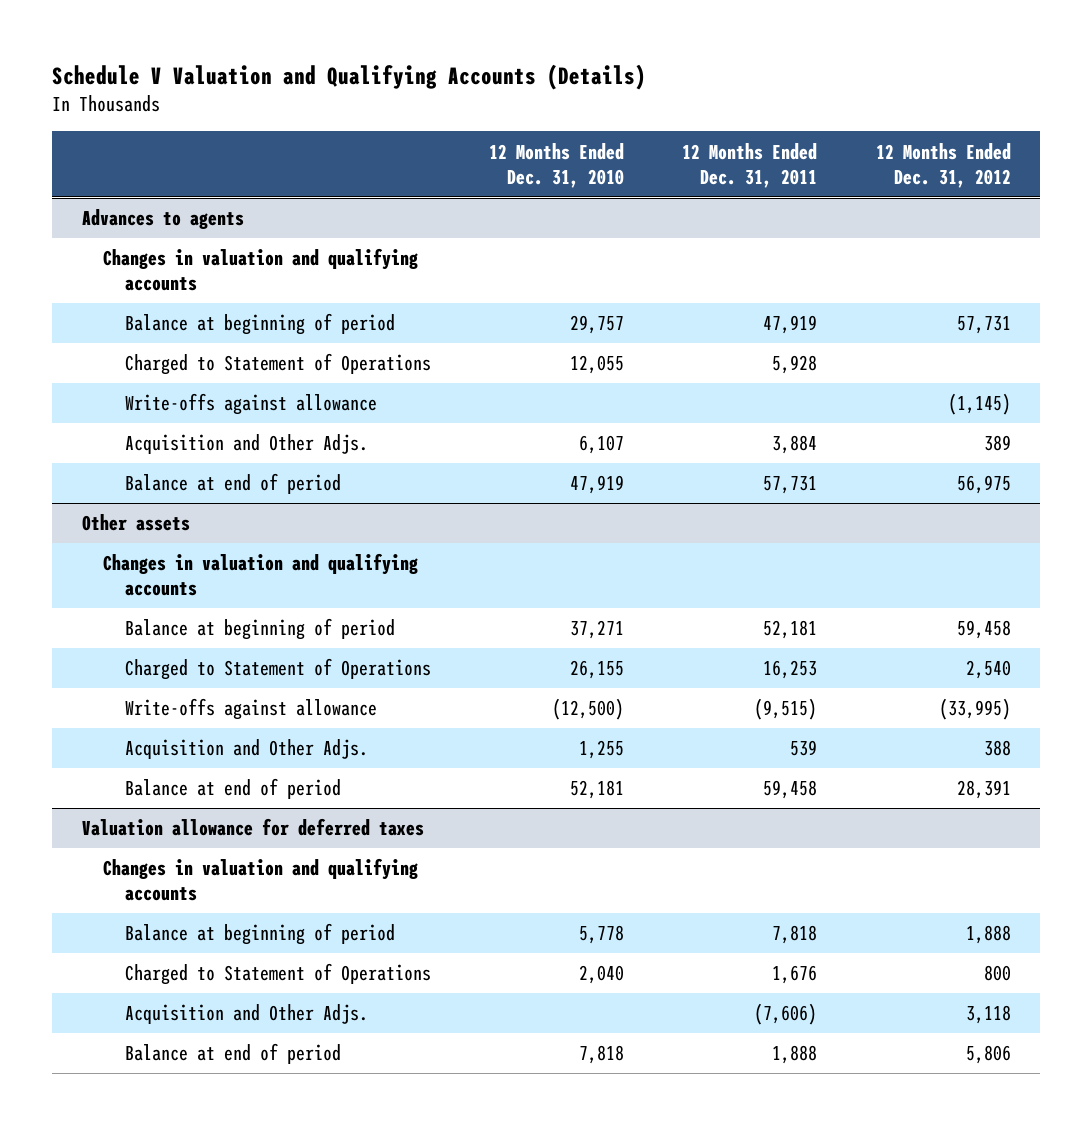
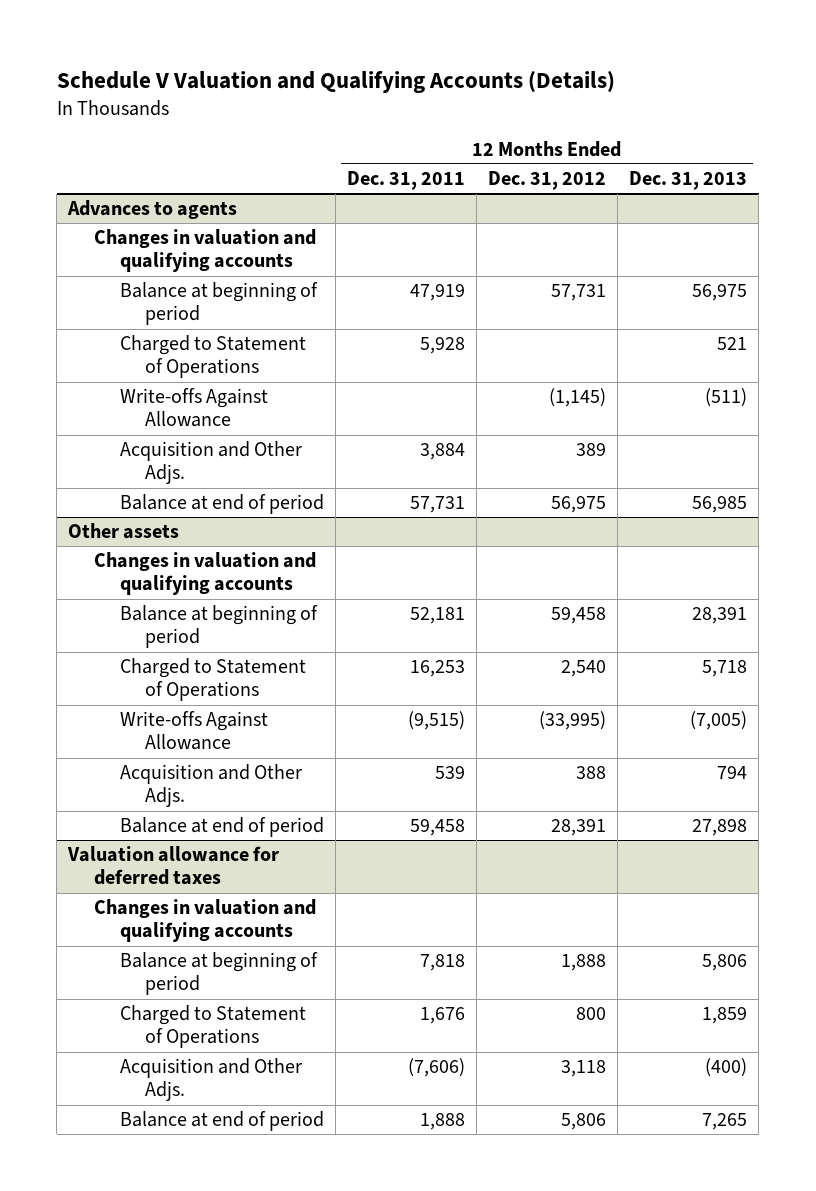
[488,142,624,188] 12 Months Ended Dec. 31, 2010 -> none
none -> [629,171,748,191] Dec. 31, 2013
[124,393,377,416] Write-offs against allowance -> [119,388,268,428] Write-offs Against Allowance
[124,698,377,721] Write-offs against allowance -> [119,711,268,751] Write-offs Against Allowance

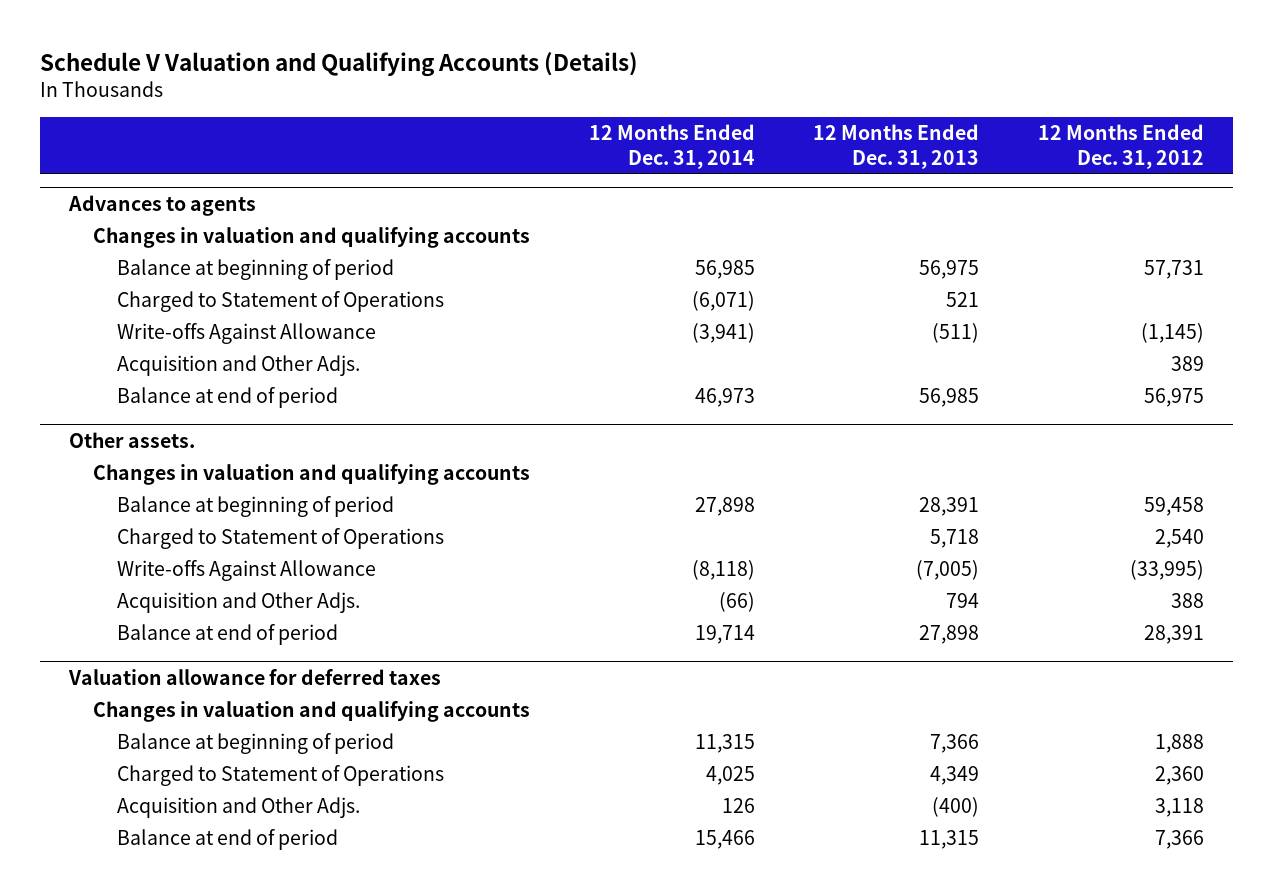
[346,171,465,191] Dec. 31, 2011 -> none
none -> [588,123,755,169] 12 Months Ended Dec. 31, 2014
[68,523,180,540] Other assets -> [69,431,196,448] Other assets.
[702,954,748,972] 5,806 -> [930,734,980,754] 7,366
[576,1007,607,1021] 800 -> [1154,766,1204,786] 2,360
[702,1007,748,1025] 1,859 -> [930,766,980,786] 4,349
[561,1113,607,1131] 5,806 -> [1154,830,1204,850] 7,366
[702,1113,748,1131] 7,265 -> [919,830,980,850] 11,315

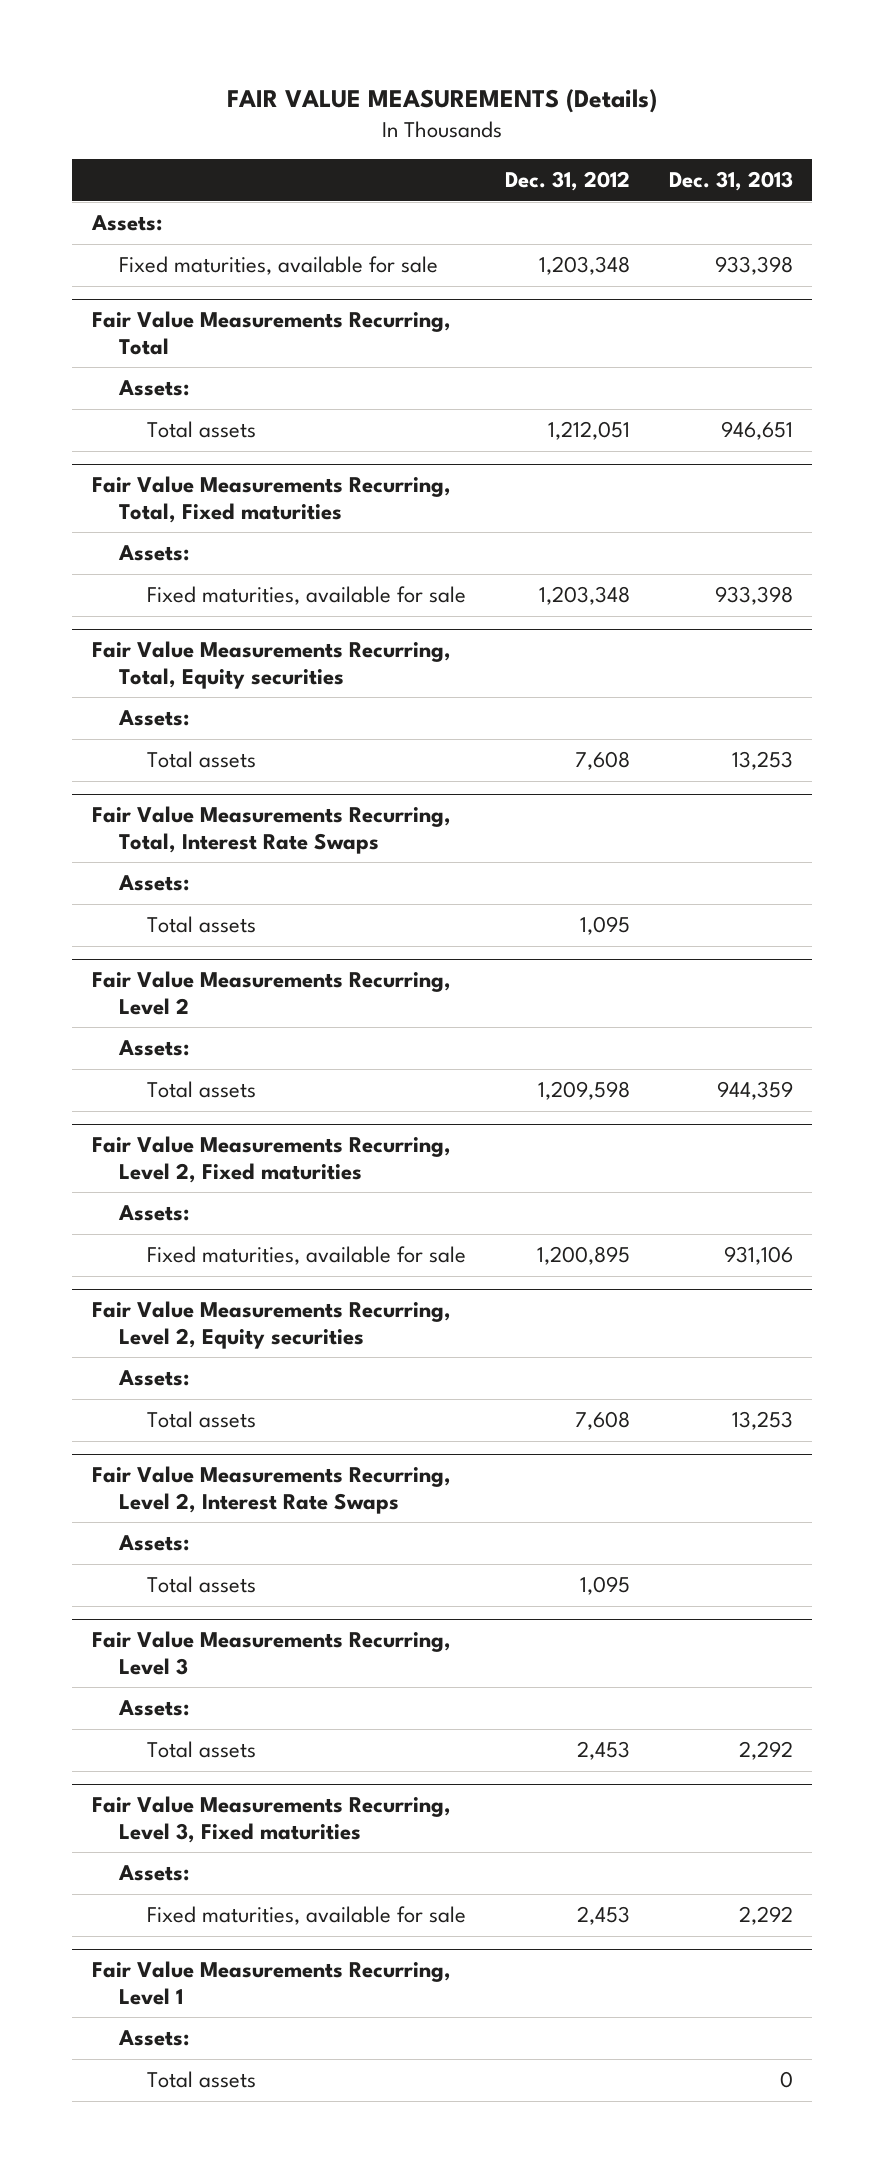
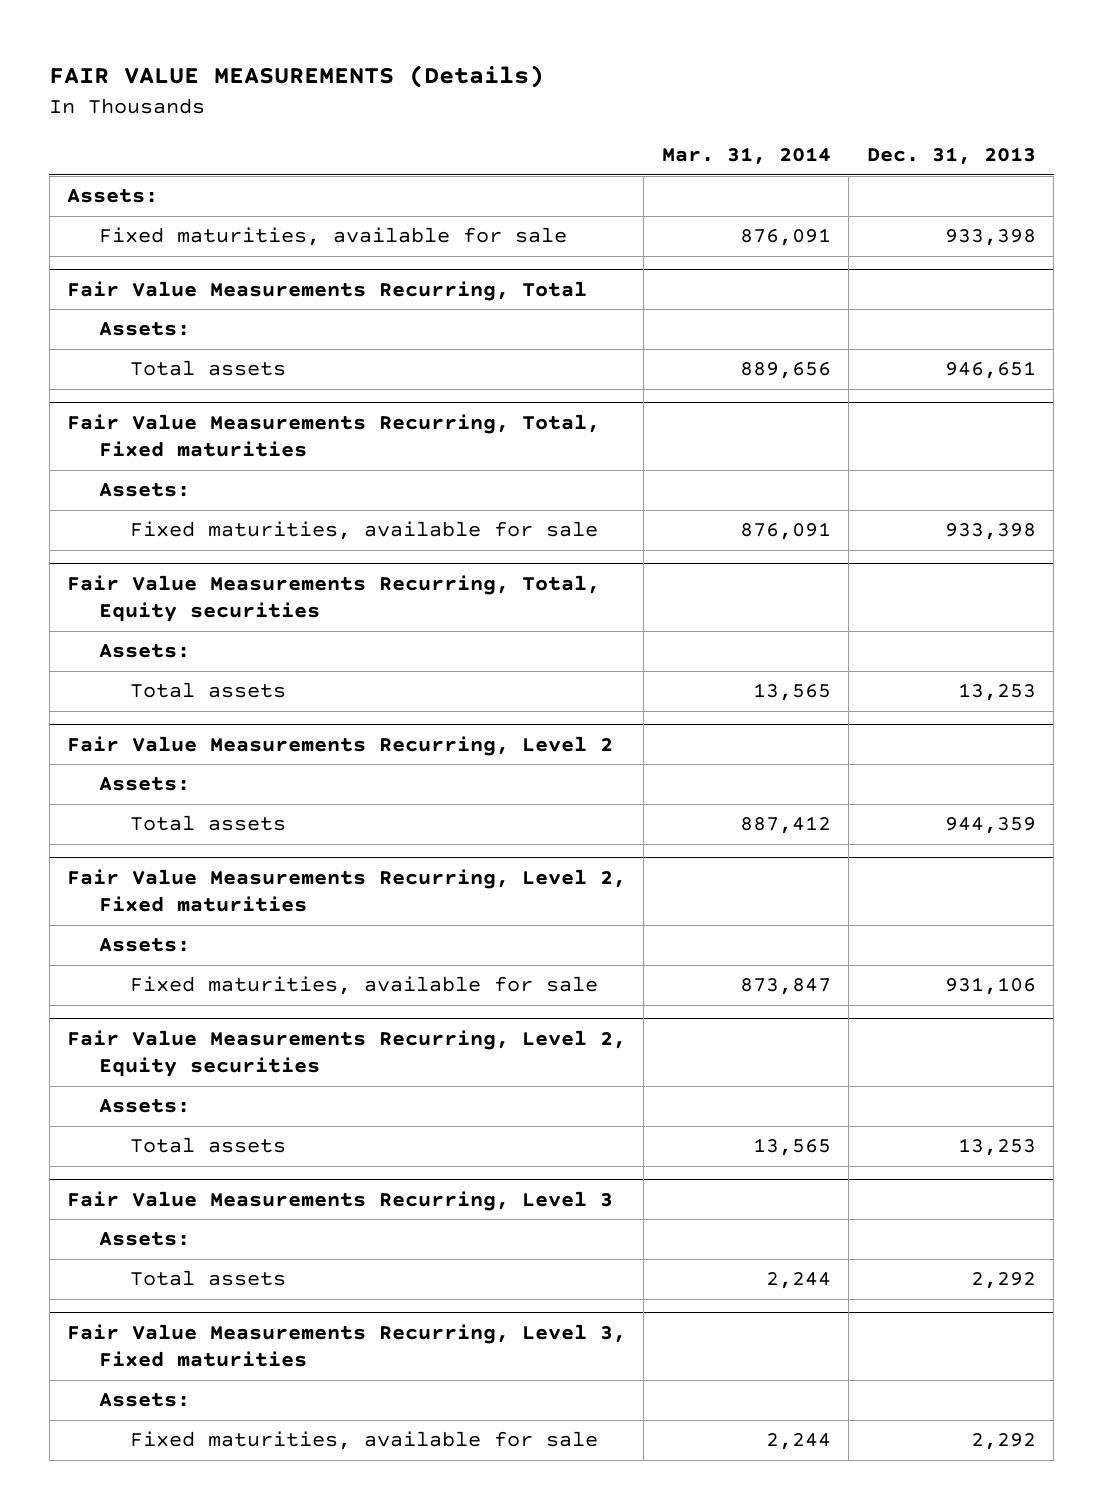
[504,171,630,192] Dec. 31, 2012 -> none
none -> [661,147,831,166] Mar. 31, 2014
[91,806,451,854] Fair Value Measurements Recurring, Total, Interest Rate Swaps -> none
[118,875,190,892] Assets: -> none
[146,916,256,934] Total assets -> none
[91,1466,451,1514] Fair Value Measurements Recurring, Level 2, Interest Rate Swaps -> none
[118,1535,190,1552] Assets: -> none
[146,1576,256,1594] Total assets -> none
[91,1961,451,2005] Fair Value Measurements Recurring, Level 1 -> none
[118,2030,190,2047] Assets: -> none
[146,2071,256,2089] Total assets -> none

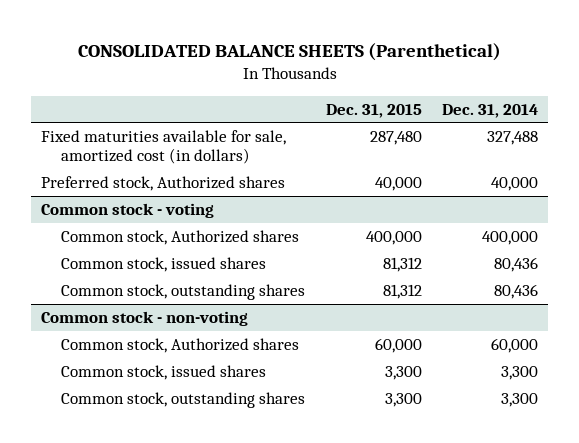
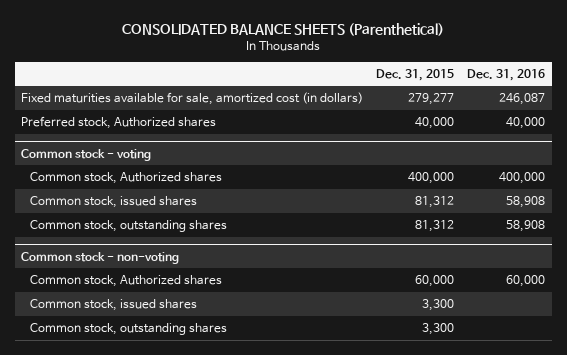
[442,103,539,118] Dec. 31, 2014 -> none
none -> [467,69,546,82] Dec. 31, 2016
[369,130,422,145] 287,480 -> [408,93,455,106] 279,277

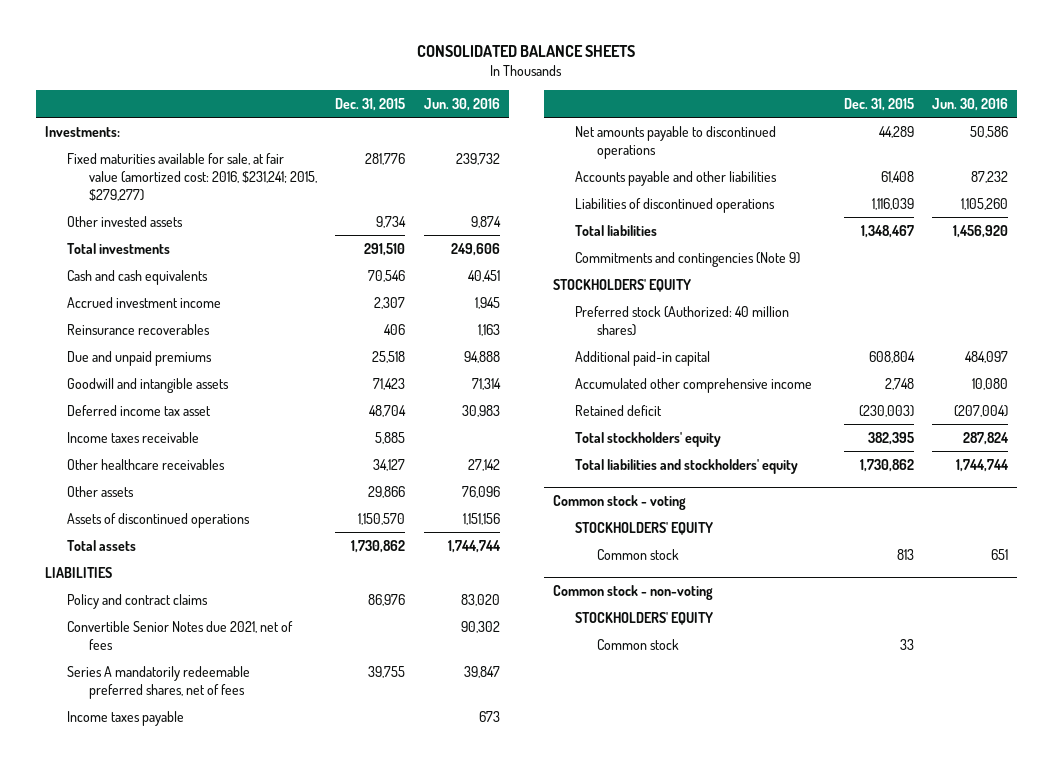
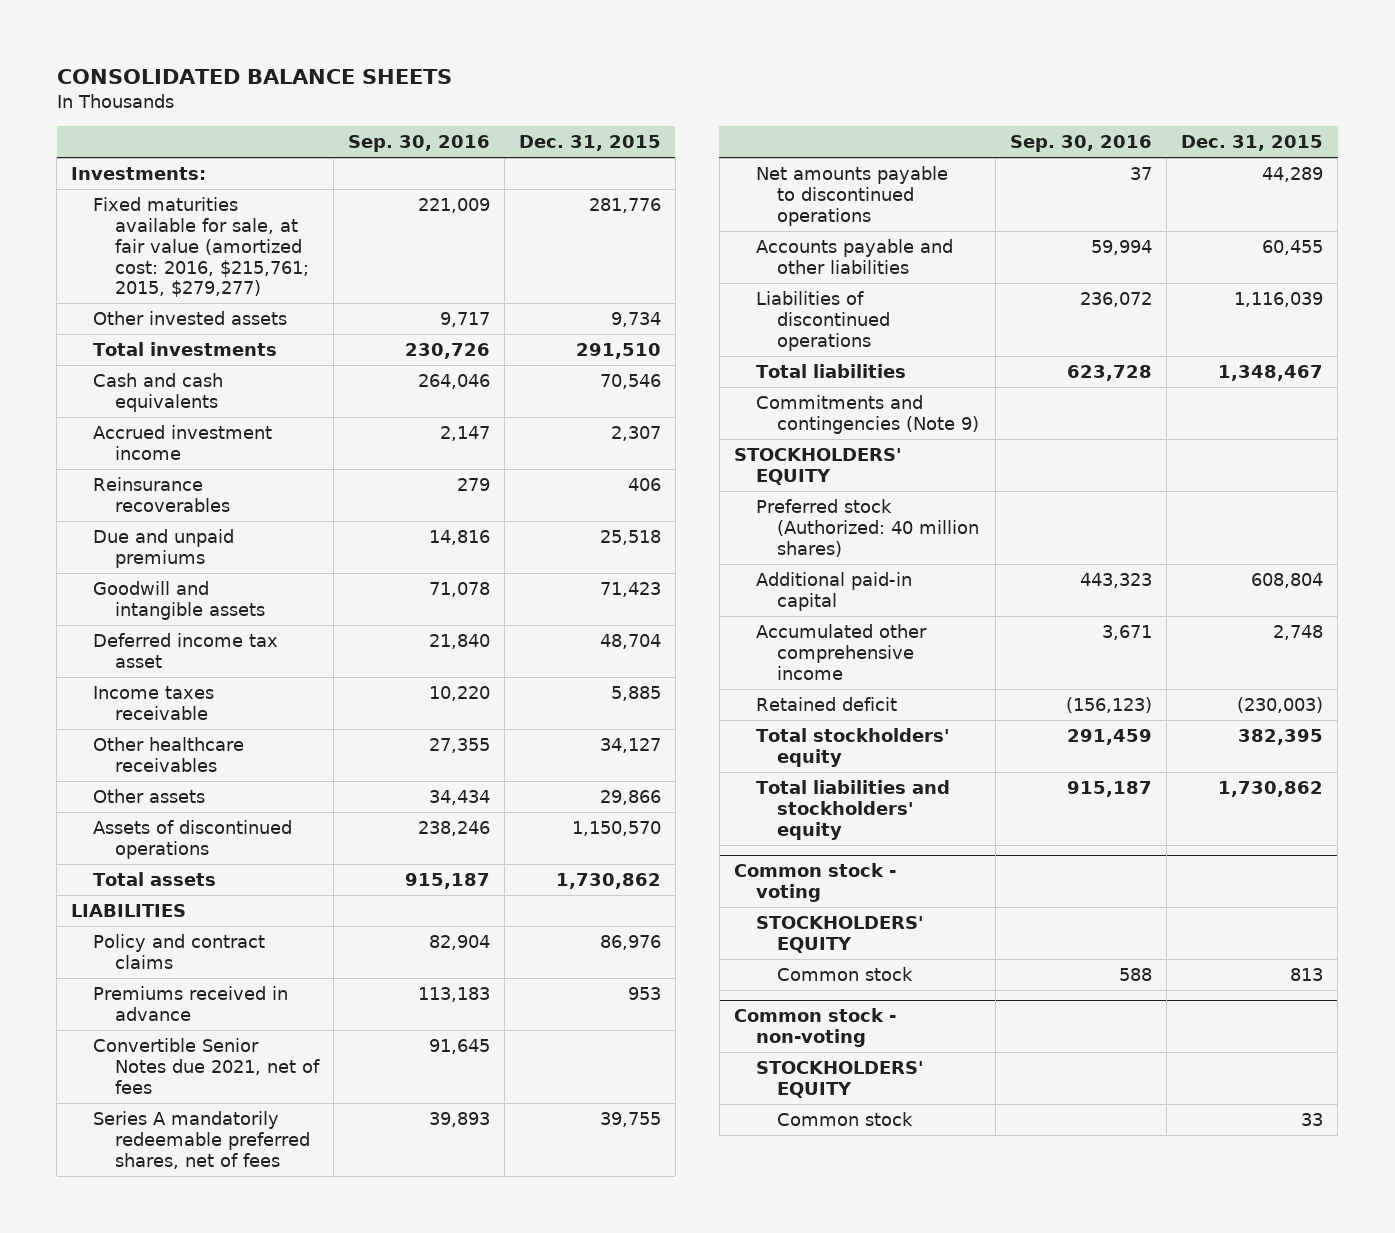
[423,97,500,111] Jun. 30, 2016 -> none
none -> [347,135,490,153] Sep. 30, 2016
[66,152,317,202] Fixed maturities available for sale, at fair value (amortized cost: 2016, $231,241; 2015, $279,277) -> [92,196,309,298] Fixed maturities available for sale, at fair value (amortized cost: 2016, $215,761; 2015, $279,277)
none -> [92,985,288,1021] Premiums received in advance
[66,710,184,726] Income taxes payable -> none
[880,170,914,183] 61,408 -> [1262,239,1324,255] 60,455

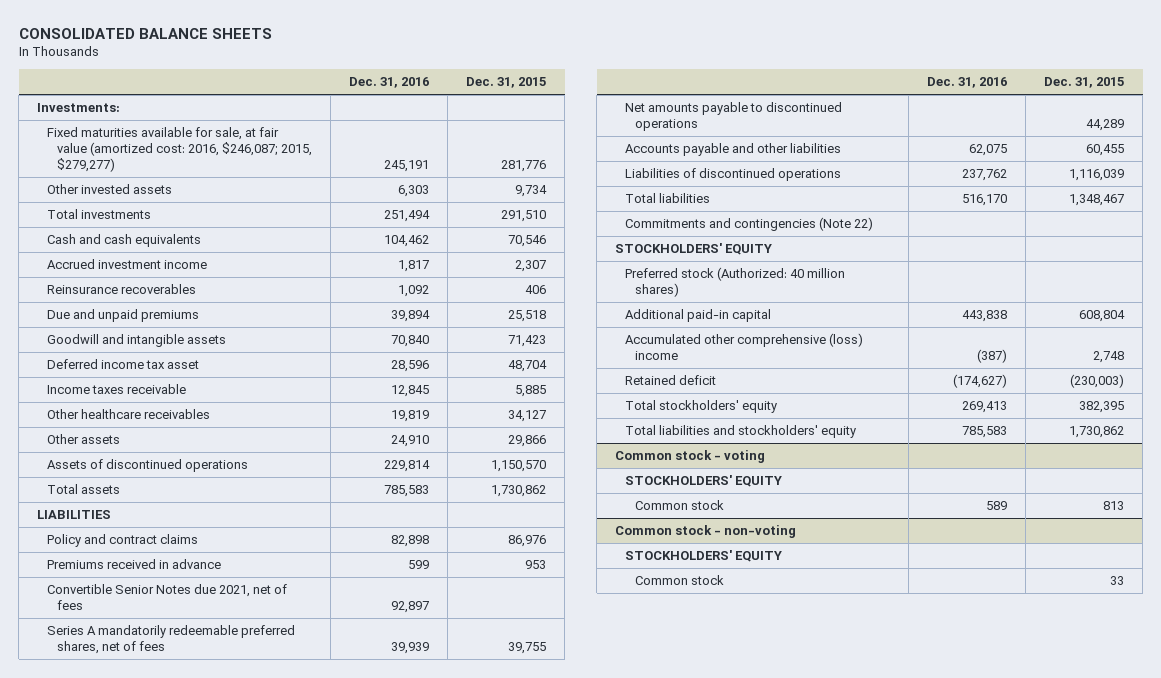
[347,135,490,153] Sep. 30, 2016 -> none
none -> [348,77,429,89] Dec. 31, 2016
[92,196,309,298] Fixed maturities available for sale, at fair value (amortized cost: 2016, $215,761; 2015, $279,277) -> [46,127,312,172] Fixed maturities available for sale, at fair value (amortized cost: 2016, $246,087; 2015, $279,277)
[755,394,980,434] Commitments and contingencies (Note 9) -> [625,217,874,232] Commitments and contingencies (Note 22)
[755,623,927,680] Accumulated other comprehensive income -> [625,333,864,360] Accumulated other comprehensive (loss) income

